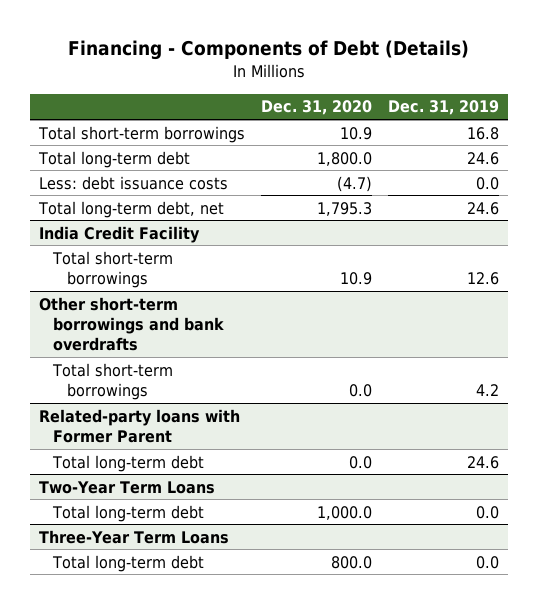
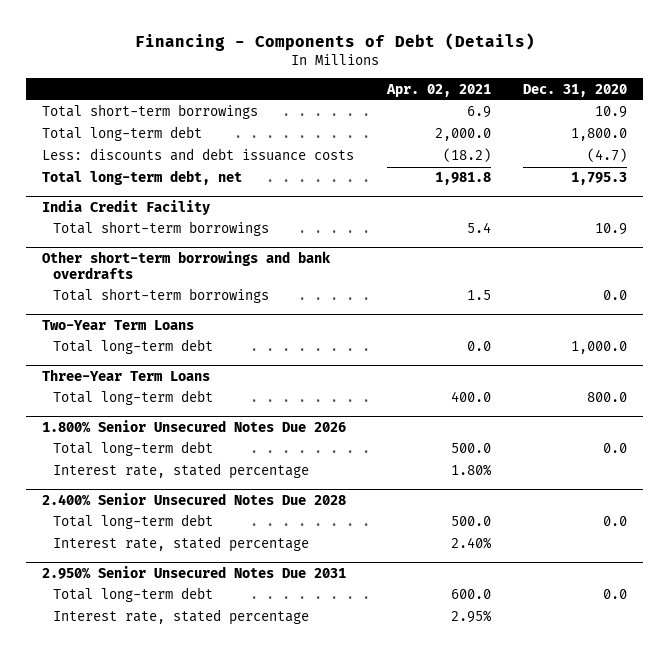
[388,100,500,116] Dec. 31, 2019 -> none
none -> [385,83,491,97] Apr. 02, 2021
[38,175,228,190] Less: debt issuance costs -> [42,148,355,162] Less: discounts and debt issuance costs
[38,408,240,443] Related-party loans with Former Parent -> none
[51,454,204,472] Total long-term debt -> none
none -> [42,420,347,434] 1.800% Senior Unsecured Notes Due 2026
none -> [52,441,213,457] Total long-term debt
none -> [52,463,309,480] Interest rate, stated percentage
none -> [42,493,347,507] 2.400% Senior Unsecured Notes Due 2028
none -> [52,514,213,530] Total long-term debt
none -> [52,536,309,553] Interest rate, stated percentage
none -> [42,566,347,580] 2.950% Senior Unsecured Notes Due 2031
none -> [52,587,213,603] Total long-term debt
none -> [52,609,309,626] Interest rate, stated percentage

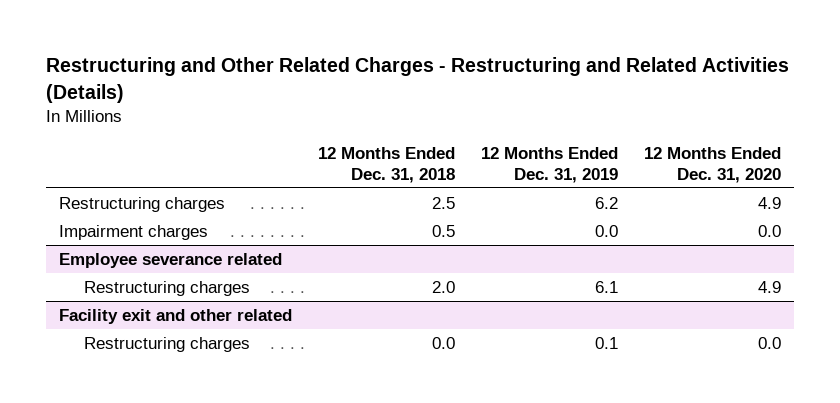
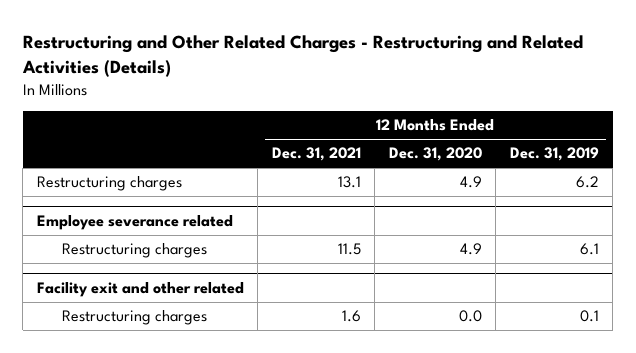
[318,147,456,183] 12 Months Ended Dec. 31, 2018 -> none
none -> [271,147,361,162] Dec. 31, 2021
[58,225,208,241] Impairment charges -> none

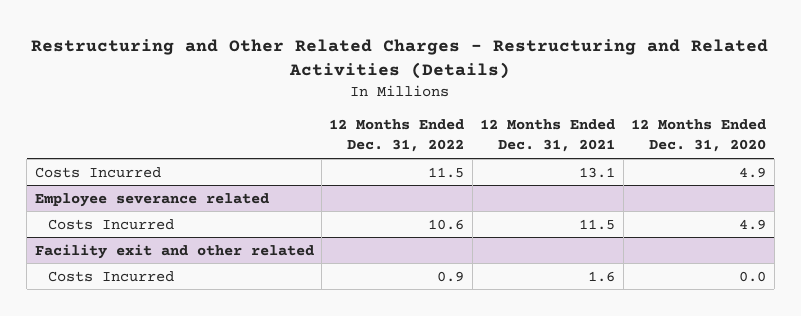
[509,147,599,162] Dec. 31, 2019 -> none
none -> [329,119,465,153] 12 Months Ended Dec. 31, 2022
[36,176,182,192] Restructuring charges -> [34,166,161,178] Costs Incurred
[61,243,207,259] Restructuring charges -> [48,218,175,230] Costs Incurred
[61,310,207,326] Restructuring charges -> [48,270,175,282] Costs Incurred

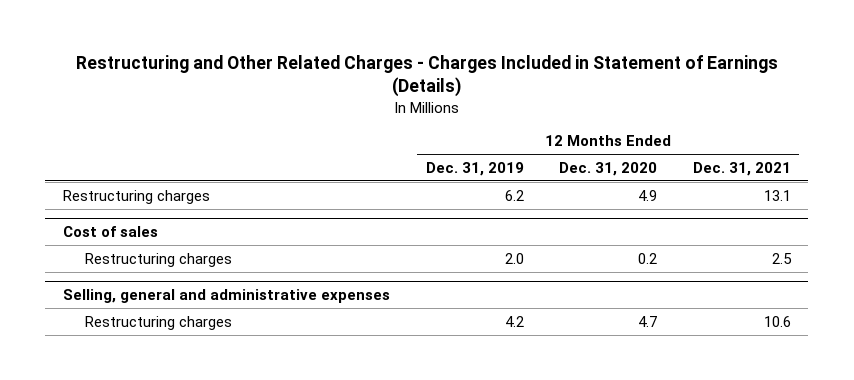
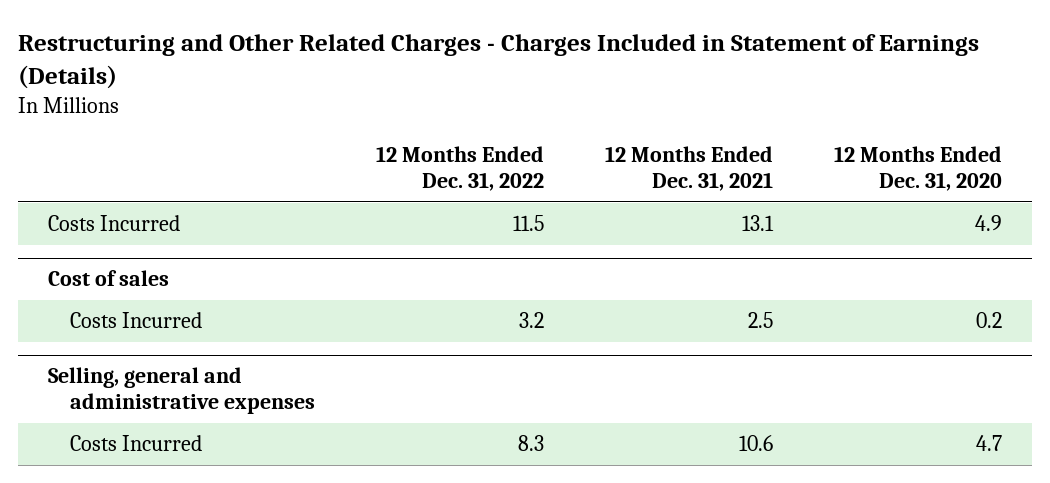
[425,161,524,176] Dec. 31, 2019 -> none
none -> [376,146,545,192] 12 Months Ended Dec. 31, 2022
[63,189,211,204] Restructuring charges -> [48,215,181,232] Costs Incurred
[84,252,232,267] Restructuring charges -> [70,312,203,329] Costs Incurred
[84,315,232,330] Restructuring charges -> [70,435,203,452] Costs Incurred

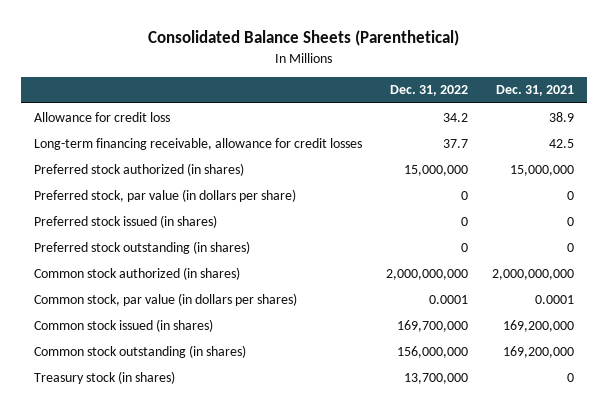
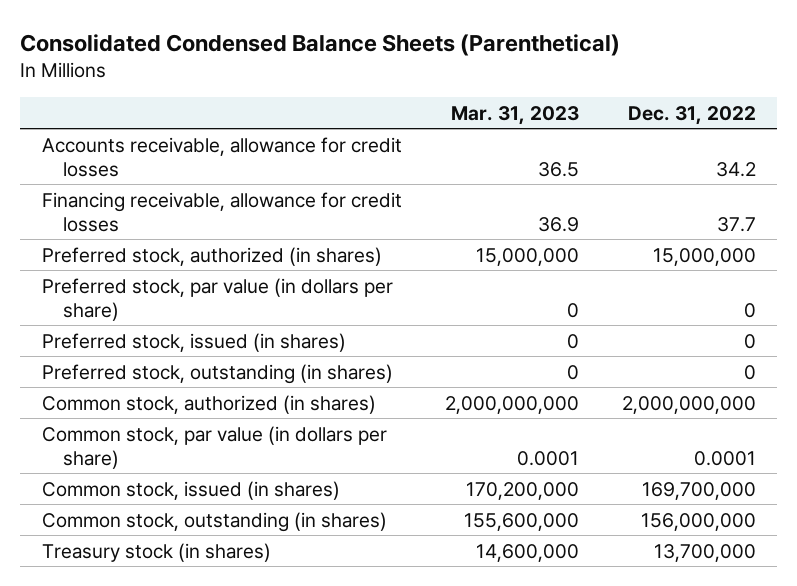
[147,30,459,47] Consolidated Balance Sheets (Parenthetical) -> [20,33,621,56] Consolidated Condensed Balance Sheets (Parenthetical)
[496,85,575,97] Dec. 31, 2021 -> none
none -> [450,105,579,125] Mar. 31, 2023
[33,111,170,122] Allowance for credit loss -> [41,136,402,177] Accounts receivable, allowance for credit losses
[33,137,362,150] Long-term financing receivable, allowance for credit losses -> [41,191,402,232] Financing receivable, allowance for credit losses
[33,162,244,176] Preferred stock authorized (in shares) -> [41,246,382,266] Preferred stock, authorized (in shares)
[33,214,217,228] Preferred stock issued (in shares) -> [41,332,346,352] Preferred stock, issued (in shares)
[33,240,250,254] Preferred stock outstanding (in shares) -> [41,363,393,384] Preferred stock, outstanding (in shares)
[33,266,240,280] Common stock authorized (in shares) -> [41,394,376,414] Common stock, authorized (in shares)
[33,292,297,306] Common stock, par value (in dollars per shares) -> [41,425,387,469] Common stock, par value (in dollars per share)
[33,318,213,332] Common stock issued (in shares) -> [41,480,340,500] Common stock, issued (in shares)
[33,344,246,358] Common stock outstanding (in shares) -> [41,511,387,532] Common stock, outstanding (in shares)

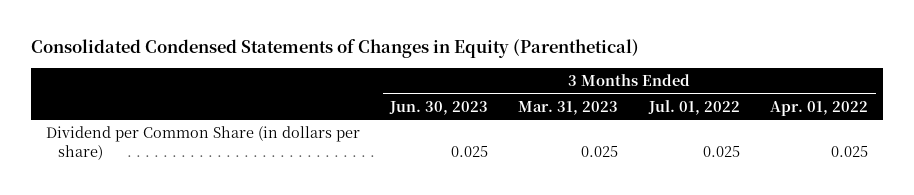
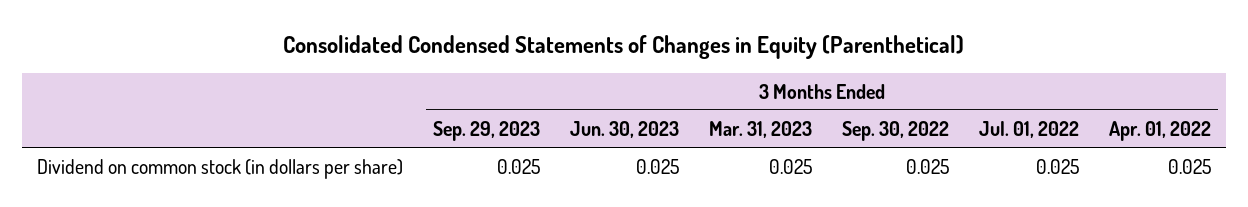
none -> [433,120,541,141] Sep. 29, 2023
none -> [841,120,949,141] Sep. 30, 2022
[45,126,360,160] Dividend per Common Share (in dollars per share) -> [37,158,404,179] Dividend on common stock (in dollars per share)

